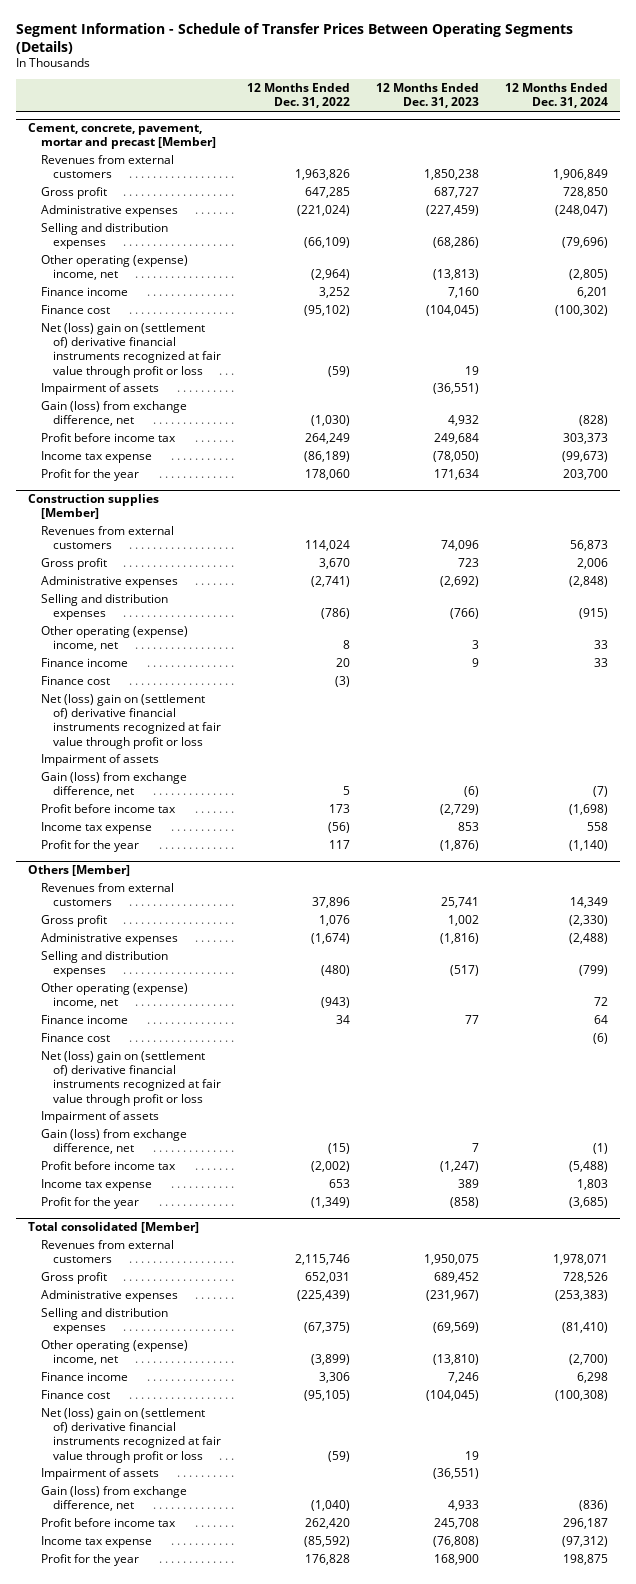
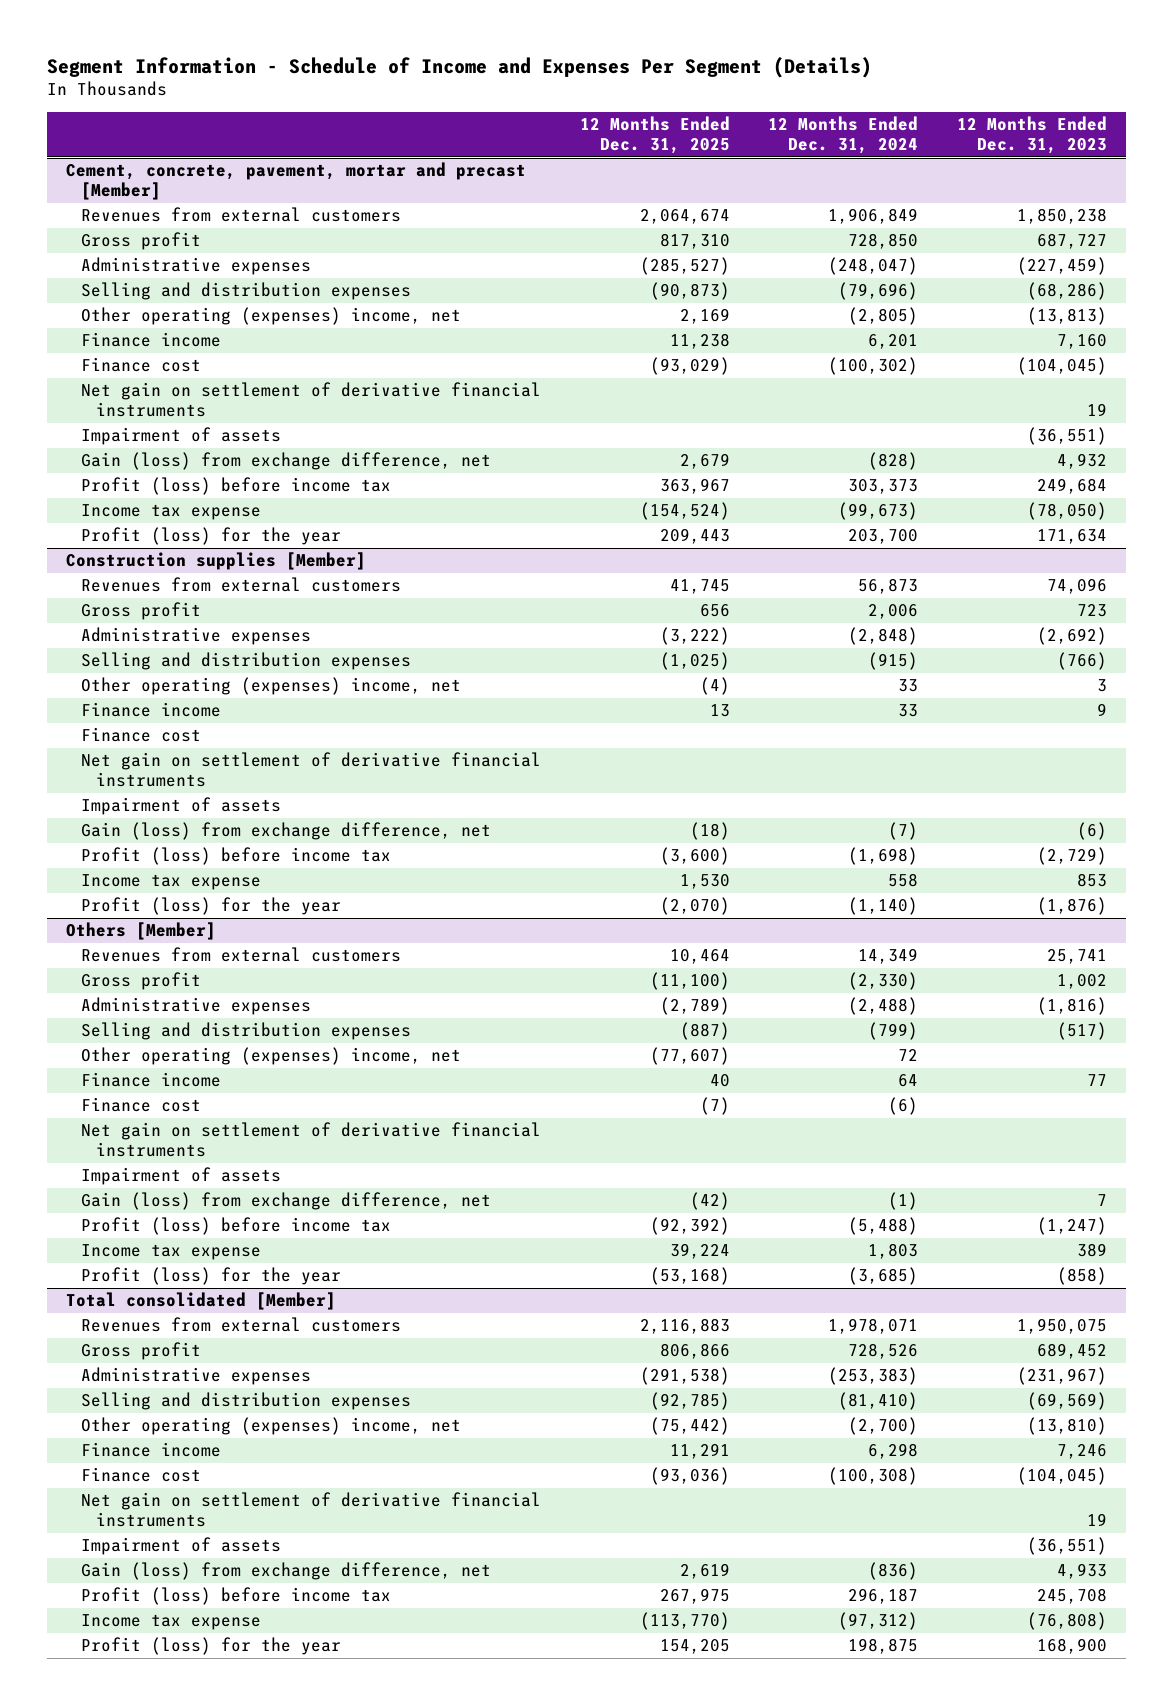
[15,22,573,54] Segment Information - Schedule of Transfer Prices Between Operating Segments (Details) -> [46,56,872,78] Segment Information - Schedule of Income and Expenses Per Segment (Details)
[246,83,350,109] 12 Months Ended Dec. 31, 2022 -> none
none -> [579,116,730,155] 12 Months Ended Dec. 31, 2025
[40,255,188,281] Other operating (expense) income, net -> [80,307,461,326] Other operating (expenses) income, net
[40,323,222,378] Net (loss) gain on (settlement of) derivative financial instruments recognized at fair value through profit or loss -> [80,382,541,418] Net gain on settlement of derivative financial instruments
[40,433,176,443] Profit before income tax -> [80,477,391,496] Profit (loss) before income tax
[40,469,139,482] Profit for the year -> [80,527,341,546] Profit (loss) for the year
[40,626,188,652] Other operating (expense) income, net -> [80,677,461,696] Other operating (expenses) income, net
[40,694,222,749] Net (loss) gain on (settlement of) derivative financial instruments recognized at fair value through profit or loss -> [80,752,541,788] Net gain on settlement of derivative financial instruments
[40,804,176,814] Profit before income tax -> [80,847,391,866] Profit (loss) before income tax
[40,840,139,853] Profit for the year -> [80,897,341,916] Profit (loss) for the year
[40,983,188,1009] Other operating (expense) income, net -> [80,1047,461,1066] Other operating (expenses) income, net
[40,1051,222,1106] Net (loss) gain on (settlement of) derivative financial instruments recognized at fair value through profit or loss -> [80,1122,541,1158] Net gain on settlement of derivative financial instruments
[40,1161,176,1171] Profit before income tax -> [80,1217,391,1236] Profit (loss) before income tax
[40,1197,139,1210] Profit for the year -> [80,1267,341,1286] Profit (loss) for the year
[40,1340,188,1366] Other operating (expense) income, net -> [80,1417,461,1436] Other operating (expenses) income, net
[40,1408,222,1463] Net (loss) gain on (settlement of) derivative financial instruments recognized at fair value through profit or loss -> [80,1492,541,1528] Net gain on settlement of derivative financial instruments
[40,1518,176,1528] Profit before income tax -> [80,1587,391,1606] Profit (loss) before income tax
[40,1554,139,1567] Profit for the year -> [80,1637,341,1656] Profit (loss) for the year

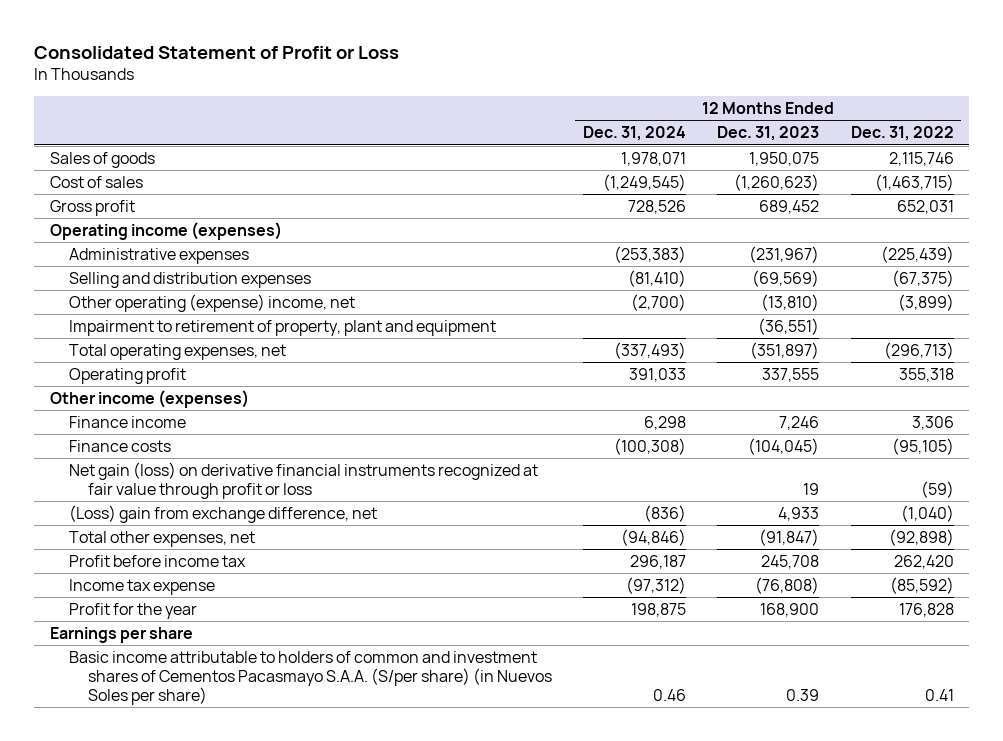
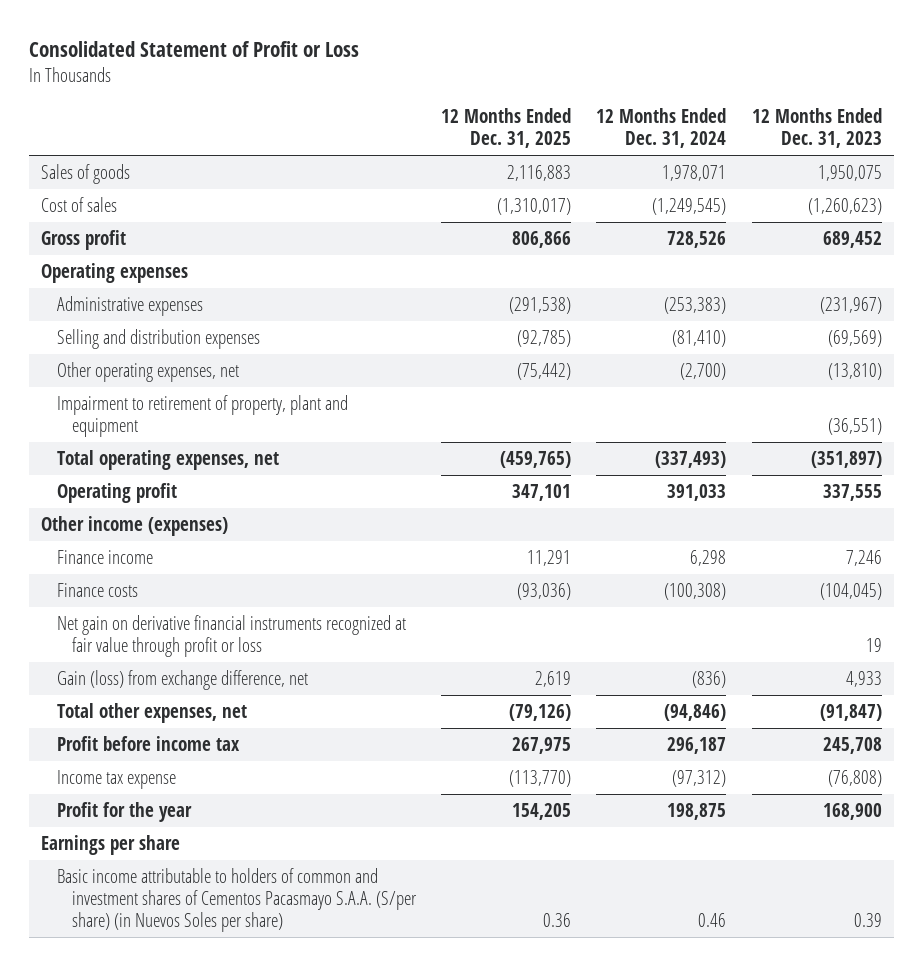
[850,126,954,142] Dec. 31, 2022 -> none
none -> [441,108,572,149] 12 Months Ended Dec. 31, 2025
[49,221,282,240] Operating income (expenses) -> [41,262,189,283] Operating expenses
[68,293,355,312] Other operating (expense) income, net -> [56,361,239,382] Other operating expenses, net
[68,461,538,499] Net gain (loss) on derivative financial instruments recognized at fair value through profit or loss -> [56,614,406,658] Net gain on derivative financial instruments recognized at fair value through profit or loss
[68,504,377,523] (Loss) gain from exchange difference, net -> [56,669,308,690] Gain (loss) from exchange difference, net

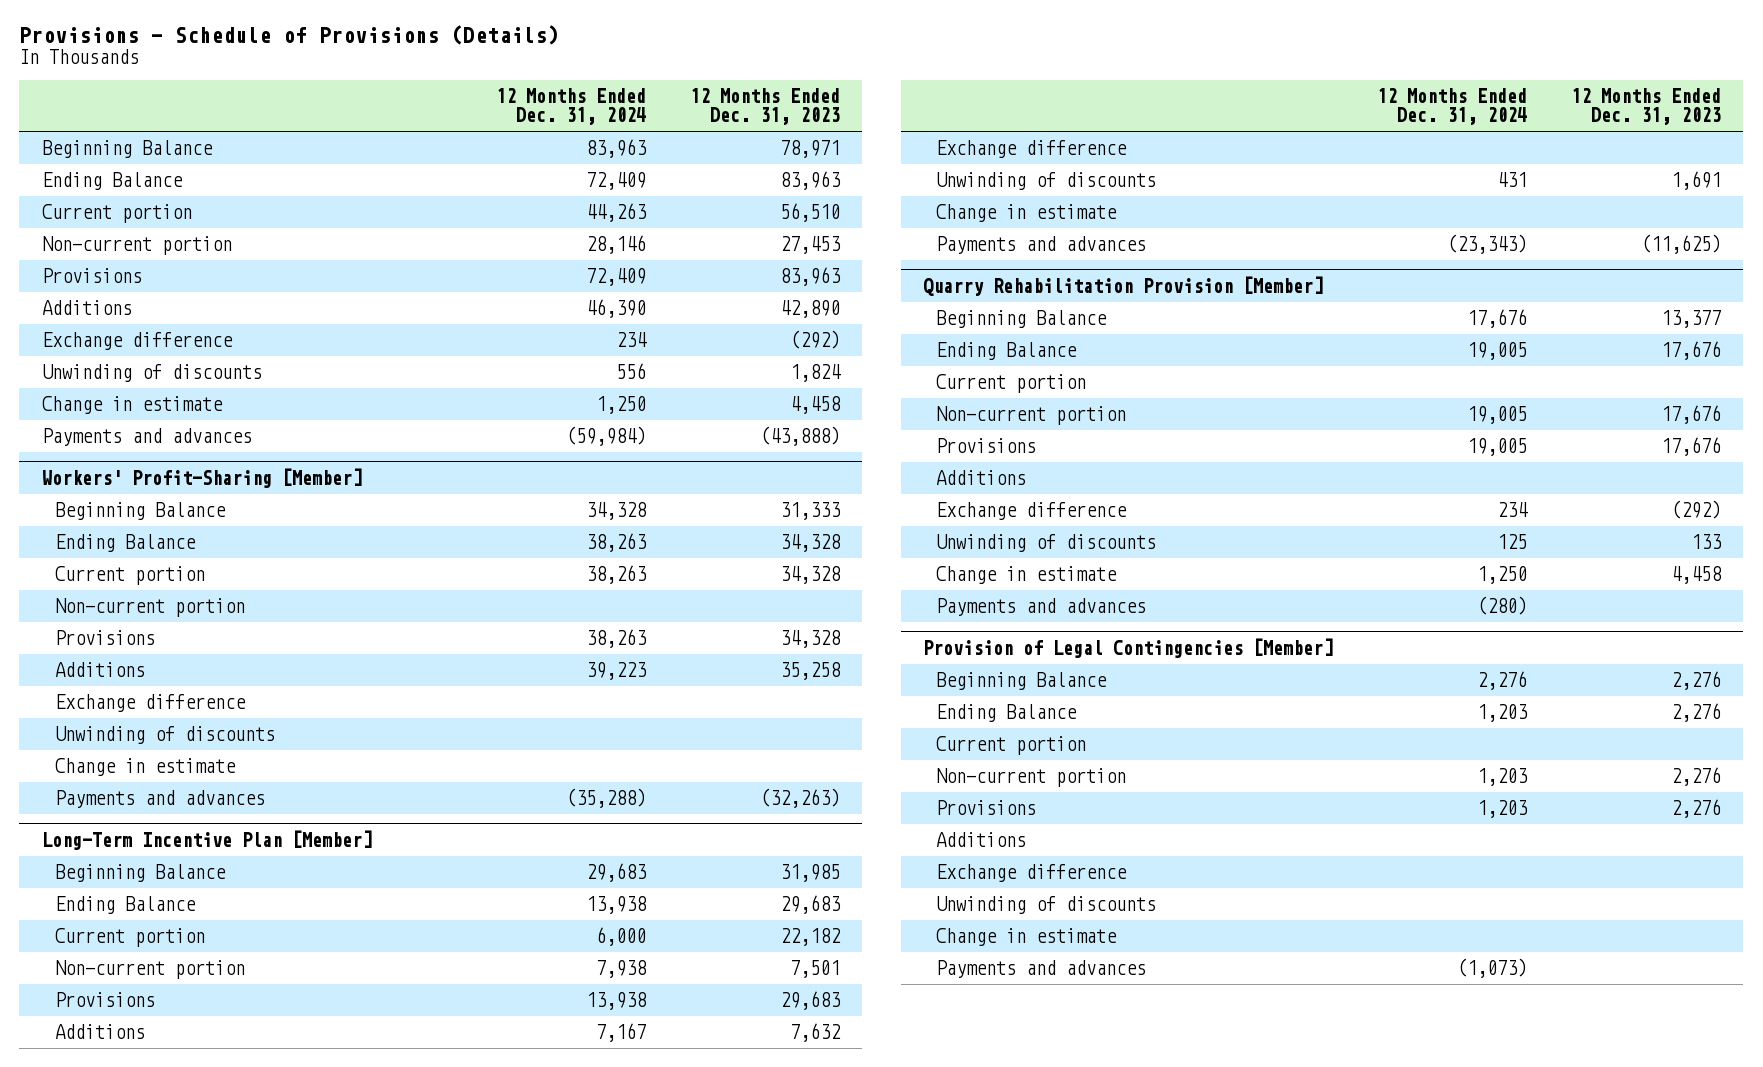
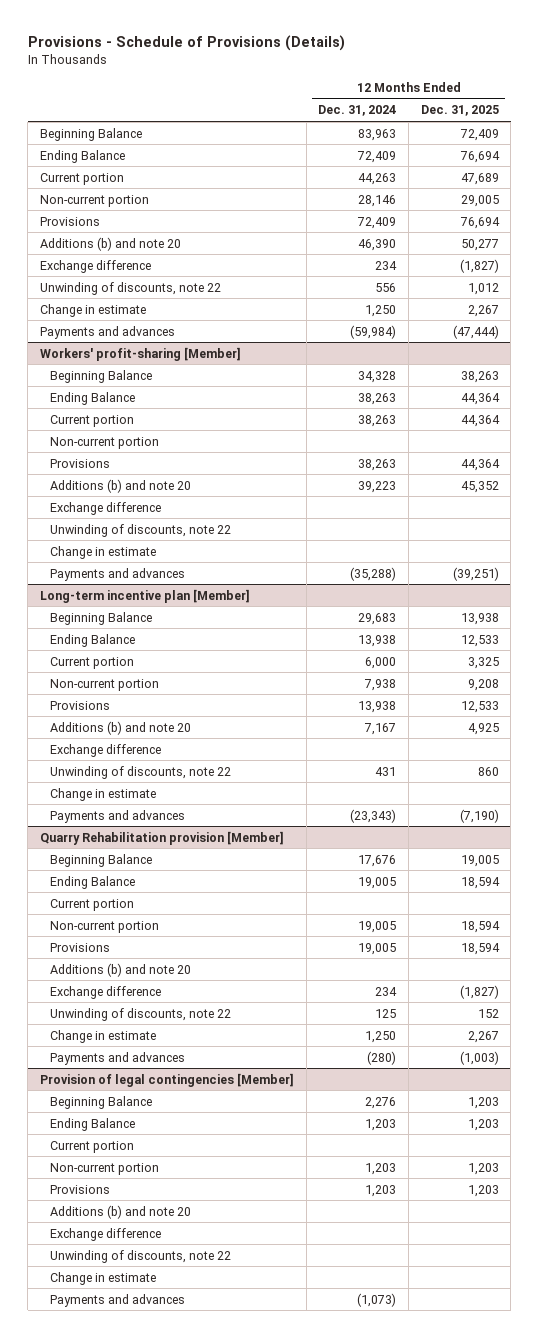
[690,87,841,126] 12 Months Ended Dec. 31, 2023 -> none
none -> [420,105,499,117] Dec. 31, 2025
[41,300,132,316] Additions -> [40,236,182,251] Additions (b) and note 20
[41,364,262,383] Unwinding of discounts -> [40,281,222,295] Unwinding of discounts, note 22
[41,467,362,488] Workers' Profit-Sharing [Member] -> [40,346,242,361] Workers' profit-sharing [Member]
[54,662,145,678] Additions -> [49,478,191,493] Additions (b) and note 20
[54,726,275,745] Unwinding of discounts -> [49,523,231,537] Unwinding of discounts, note 22
[41,829,372,850] Long-Term Incentive Plan [Member] -> [40,588,251,603] Long-term incentive plan [Member]
[54,1024,145,1040] Additions -> [49,720,191,735] Additions (b) and note 20
[936,172,1157,191] Unwinding of discounts -> [49,765,231,779] Unwinding of discounts, note 22
[922,275,1323,296] Quarry Rehabilitation Provision [Member] -> [40,830,285,845] Quarry Rehabilitation provision [Member]
[936,470,1027,486] Additions -> [49,962,191,977] Additions (b) and note 20
[936,534,1157,553] Unwinding of discounts -> [49,1007,231,1021] Unwinding of discounts, note 22
[922,637,1333,658] Provision of Legal Contingencies [Member] -> [40,1072,295,1087] Provision of legal contingencies [Member]
[936,832,1027,848] Additions -> [49,1204,191,1219] Additions (b) and note 20
[936,896,1157,915] Unwinding of discounts -> [49,1249,231,1263] Unwinding of discounts, note 22

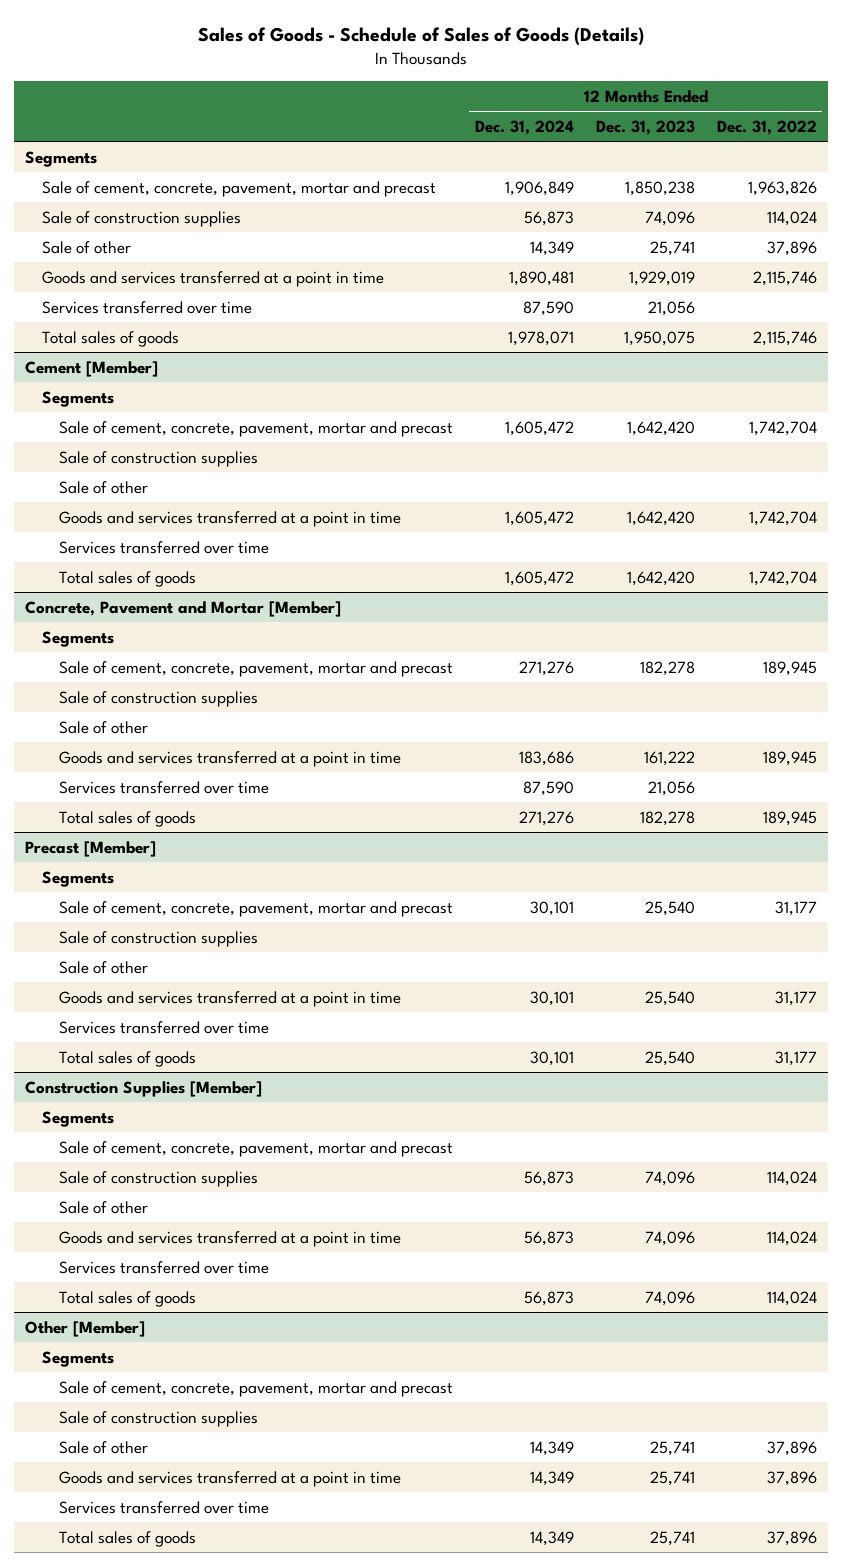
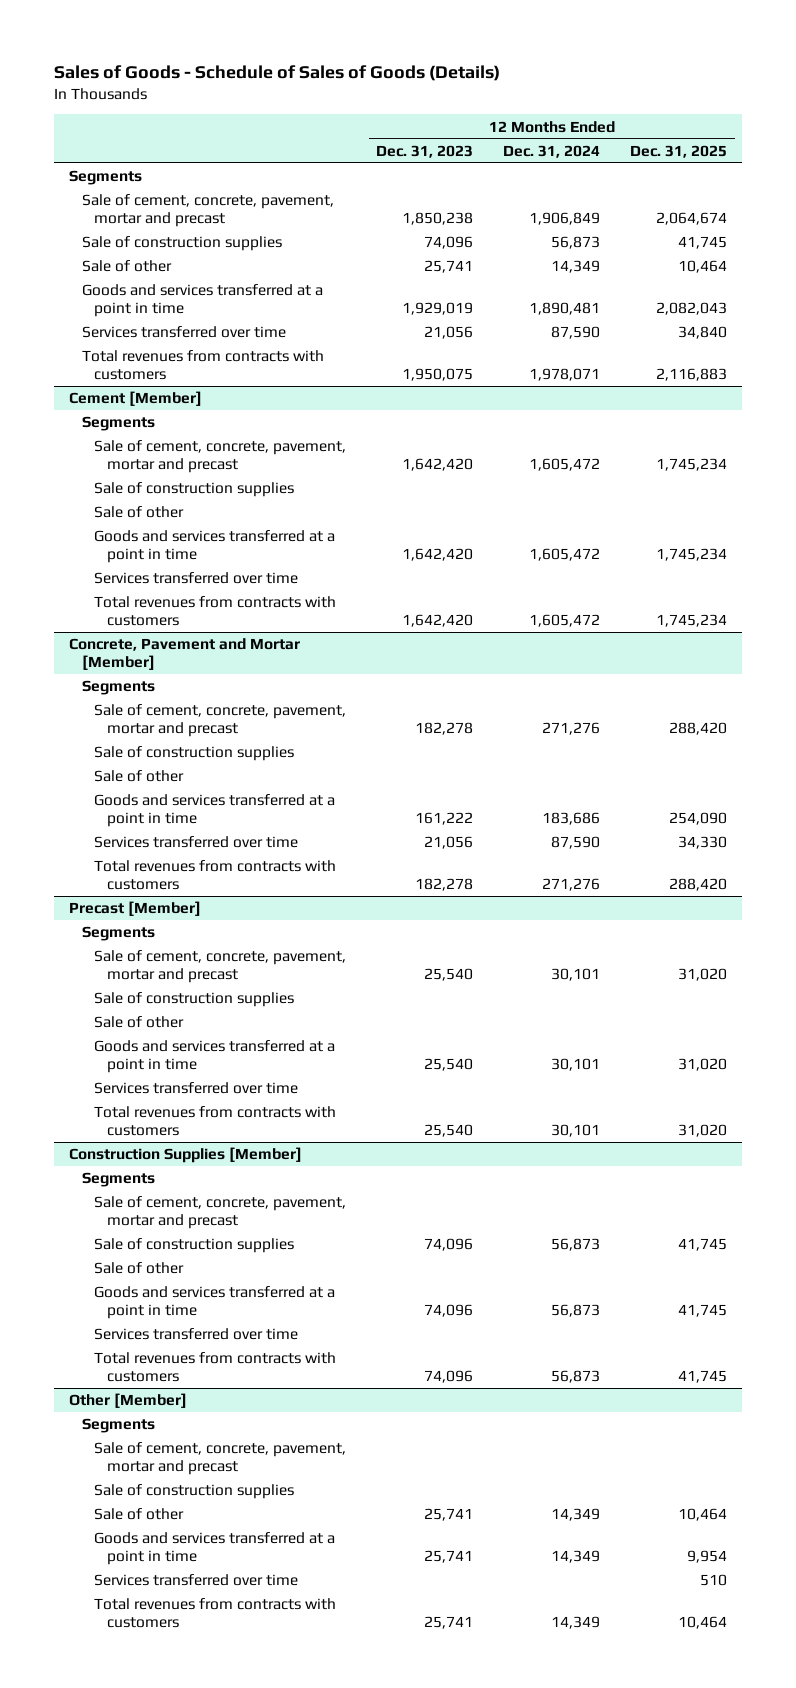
[716,119,817,135] Dec. 31, 2022 -> none
none -> [630,144,728,158] Dec. 31, 2025
[42,330,180,347] Total sales of goods -> [81,350,324,381] Total revenues from contracts with customers
[58,570,196,587] Total sales of goods -> [94,596,337,627] Total revenues from contracts with customers
[58,810,196,827] Total sales of goods -> [94,860,337,891] Total revenues from contracts with customers
[58,1050,196,1067] Total sales of goods -> [94,1106,337,1137] Total revenues from contracts with customers
[58,1290,196,1307] Total sales of goods -> [94,1352,337,1383] Total revenues from contracts with customers
[58,1530,196,1547] Total sales of goods -> [94,1598,337,1629] Total revenues from contracts with customers

